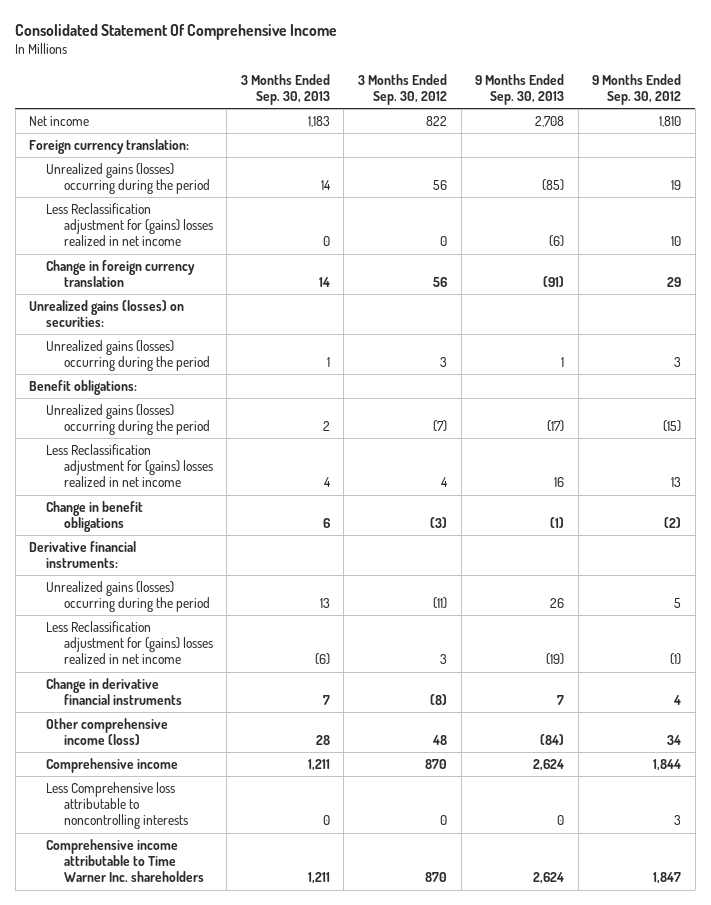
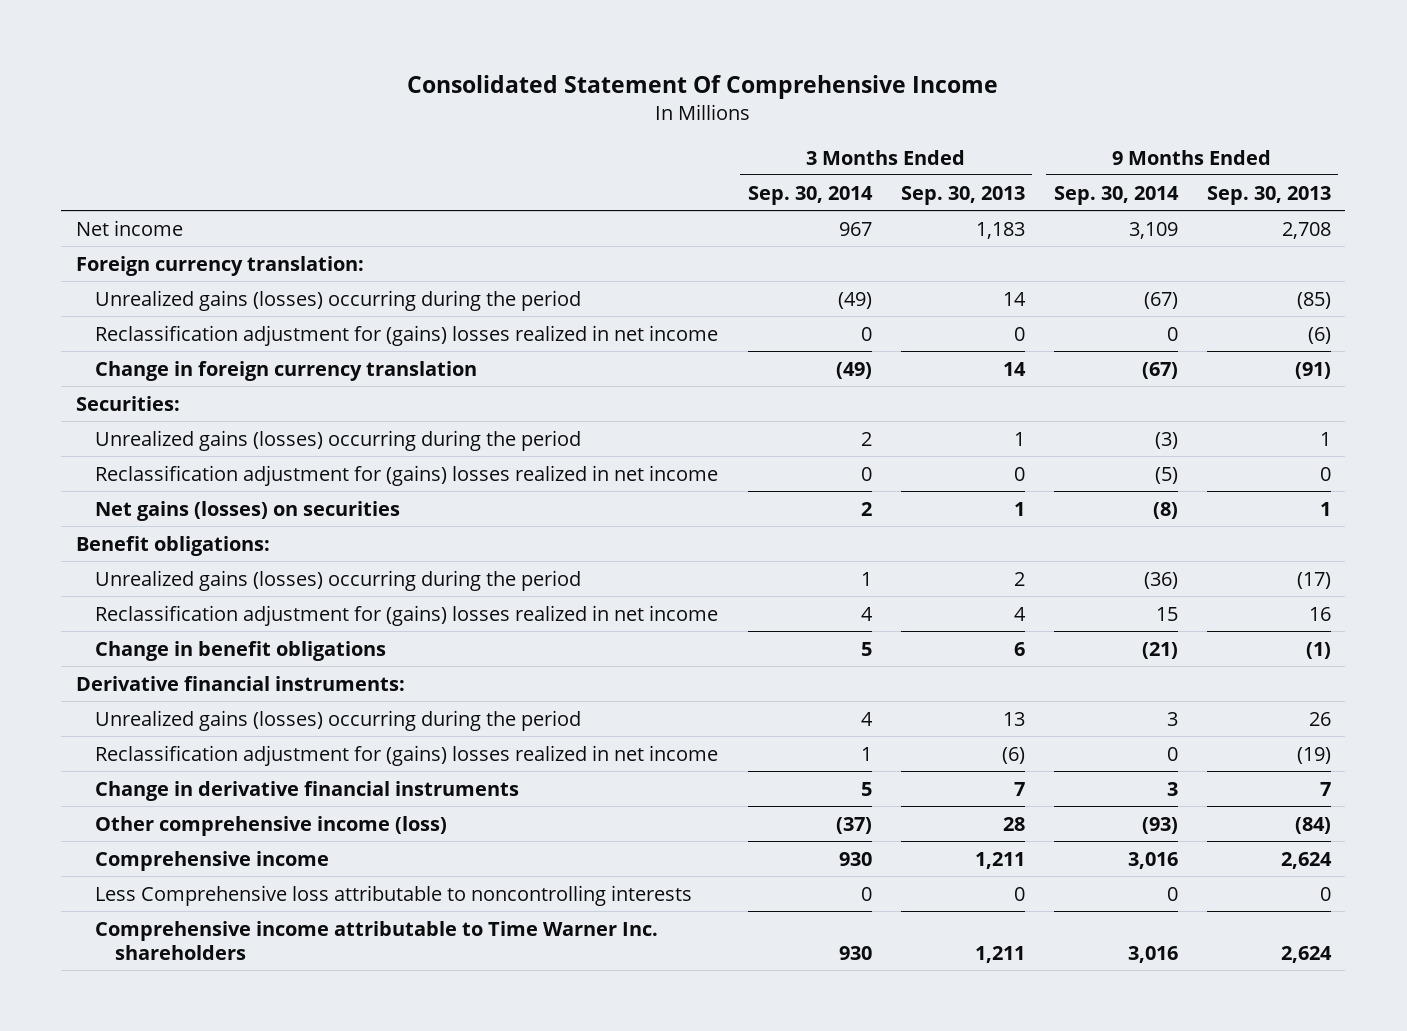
[357,73,447,106] 3 Months Ended Sep. 30, 2012 -> none
[592,73,682,106] 9 Months Ended Sep. 30, 2012 -> none
none -> [747,185,873,205] Sep. 30, 2014
none -> [1053,185,1179,205] Sep. 30, 2014
[46,203,213,247] Less Reclassification adjustment for (gains) losses realized in net income -> [95,324,719,346] Reclassification adjustment for (gains) losses realized in net income
[29,300,185,328] Unrealized gains (losses) on securities: -> [75,395,180,411] Securities:
none -> [95,464,719,486] Reclassification adjustment for (gains) losses realized in net income
none -> [95,500,401,521] Net gains (losses) on securities
[46,444,213,488] Less Reclassification adjustment for (gains) losses realized in net income -> [95,604,719,626] Reclassification adjustment for (gains) losses realized in net income
[46,621,213,665] Less Reclassification adjustment for (gains) losses realized in net income -> [95,744,719,766] Reclassification adjustment for (gains) losses realized in net income

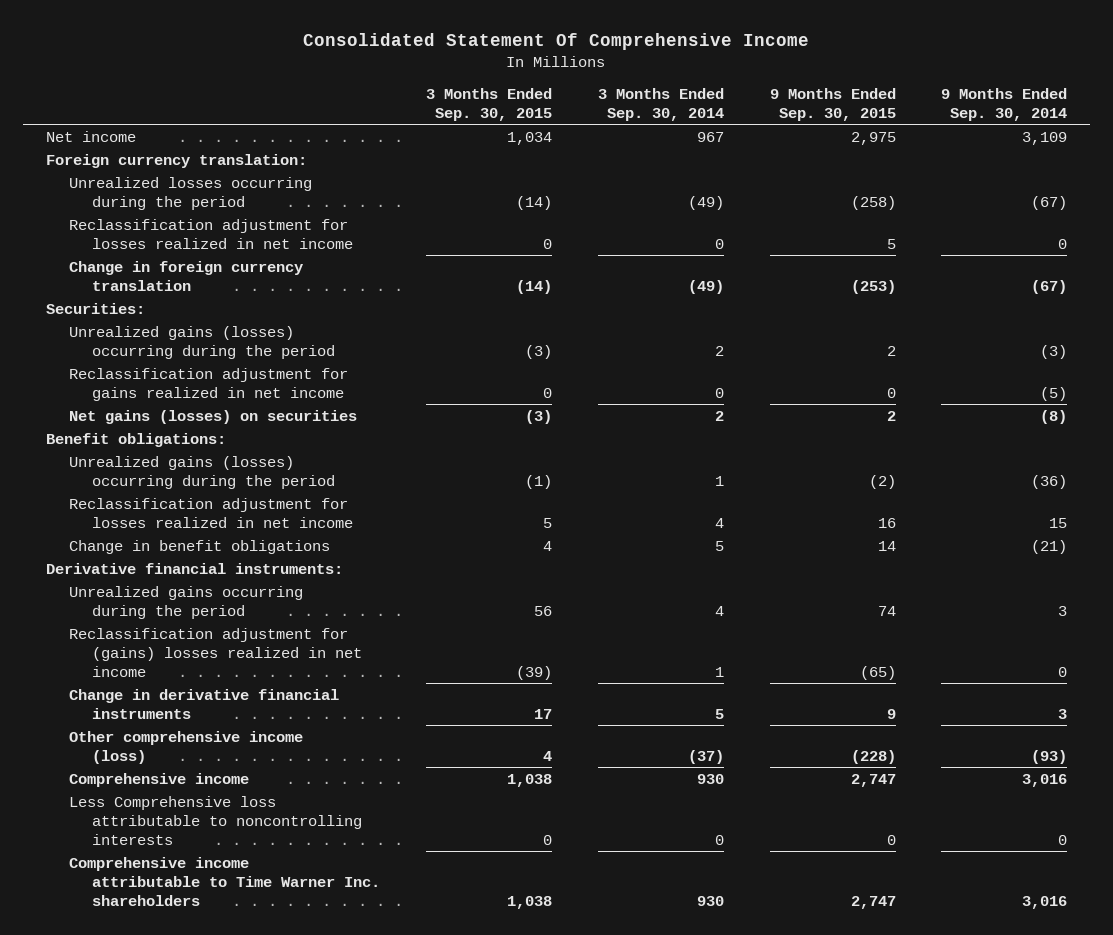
[900,185,1025,205] Sep. 30, 2013 -> none
[1206,185,1331,205] Sep. 30, 2013 -> none
none -> [426,87,553,121] 3 Months Ended Sep. 30, 2015
none -> [769,87,896,121] 9 Months Ended Sep. 30, 2015
[95,289,582,311] Unrealized gains (losses) occurring during the period -> [69,176,313,210] Unrealized losses occurring during the period
[95,324,719,346] Reclassification adjustment for (gains) losses realized in net income -> [69,218,354,249] Reclassification adjustment for losses realized in net income
[95,464,719,486] Reclassification adjustment for (gains) losses realized in net income -> [69,367,349,401] Reclassification adjustment for gains realized in net income
[95,604,719,626] Reclassification adjustment for (gains) losses realized in net income -> [69,497,354,528] Reclassification adjustment for losses realized in net income
[95,709,582,731] Unrealized gains (losses) occurring during the period -> [69,585,304,619] Unrealized gains occurring during the period

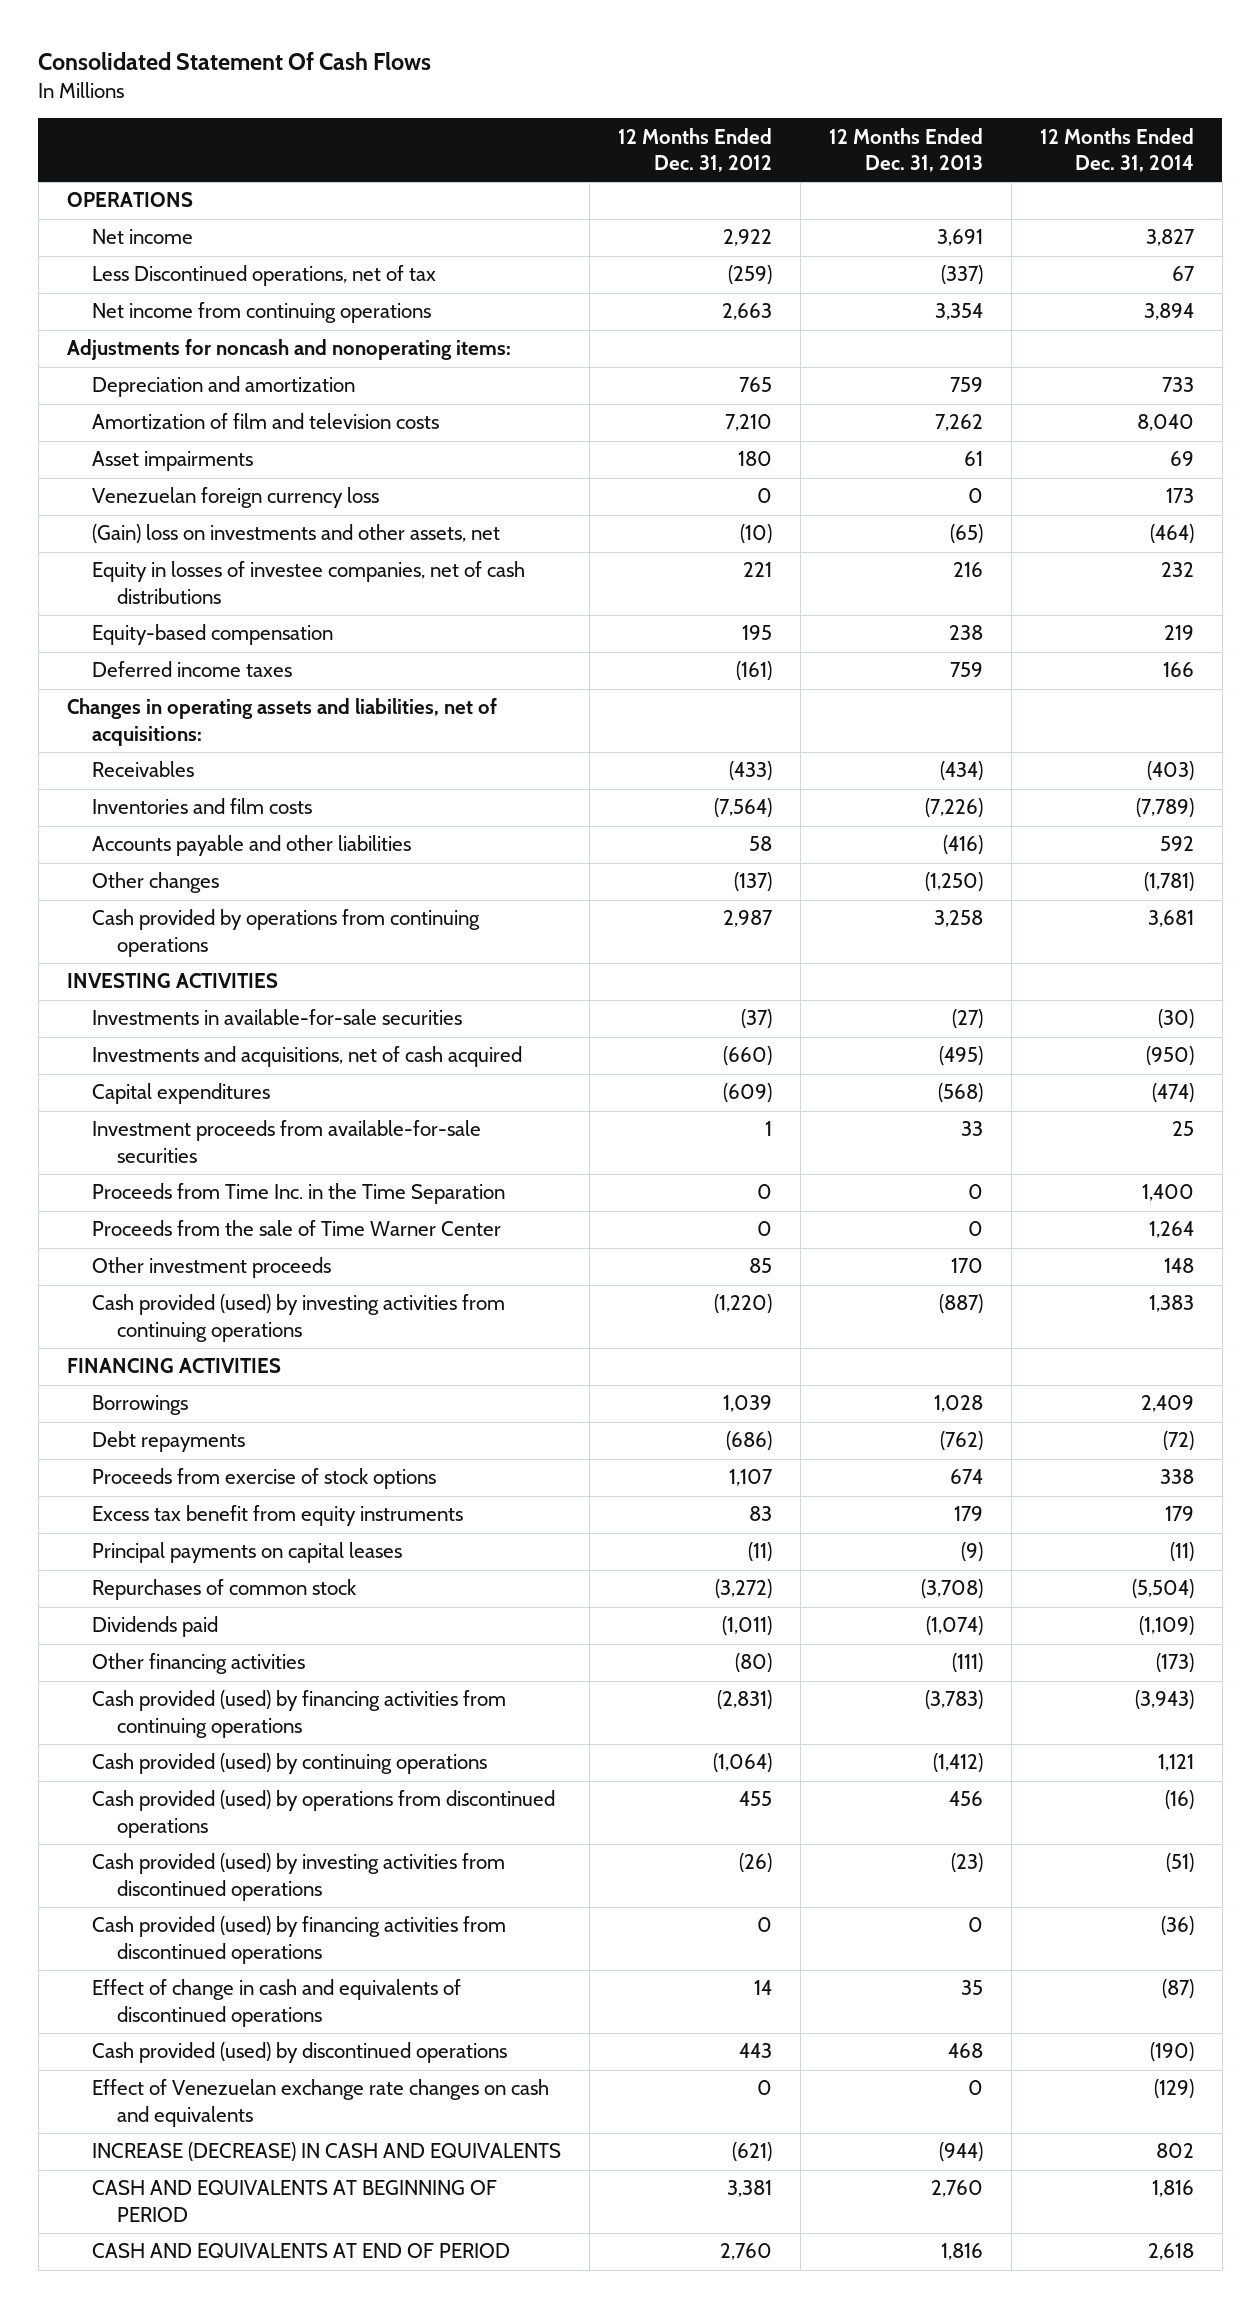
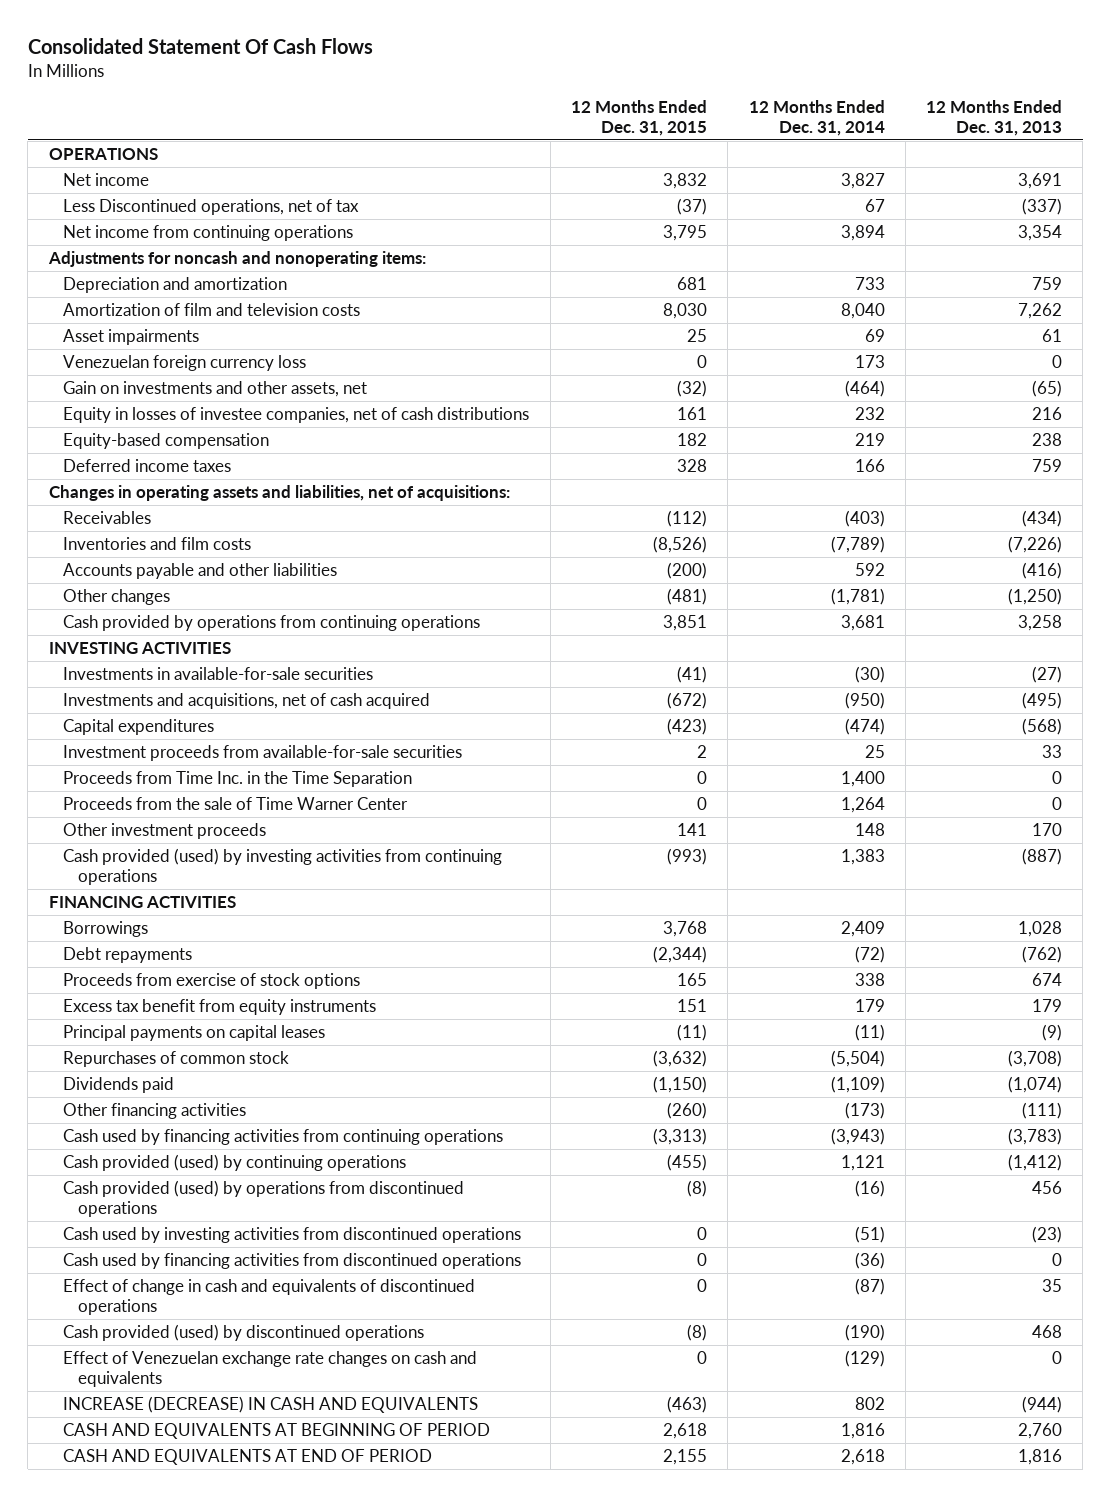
[617,127,772,173] 12 Months Ended Dec. 31, 2012 -> none
none -> [570,99,707,136] 12 Months Ended Dec. 31, 2015
[91,524,500,544] (Gain) loss on investments and other assets, net -> [63,381,368,398] Gain on investments and other assets, net
[91,1690,506,1738] Cash provided (used) by financing activities from continuing operations -> [63,1129,504,1146] Cash used by financing activities from continuing operations
[91,1853,505,1901] Cash provided (used) by investing activities from discontinued operations -> [63,1227,522,1244] Cash used by investing activities from discontinued operations
[91,1916,506,1964] Cash provided (used) by financing activities from discontinued operations -> [63,1253,522,1270] Cash used by financing activities from discontinued operations

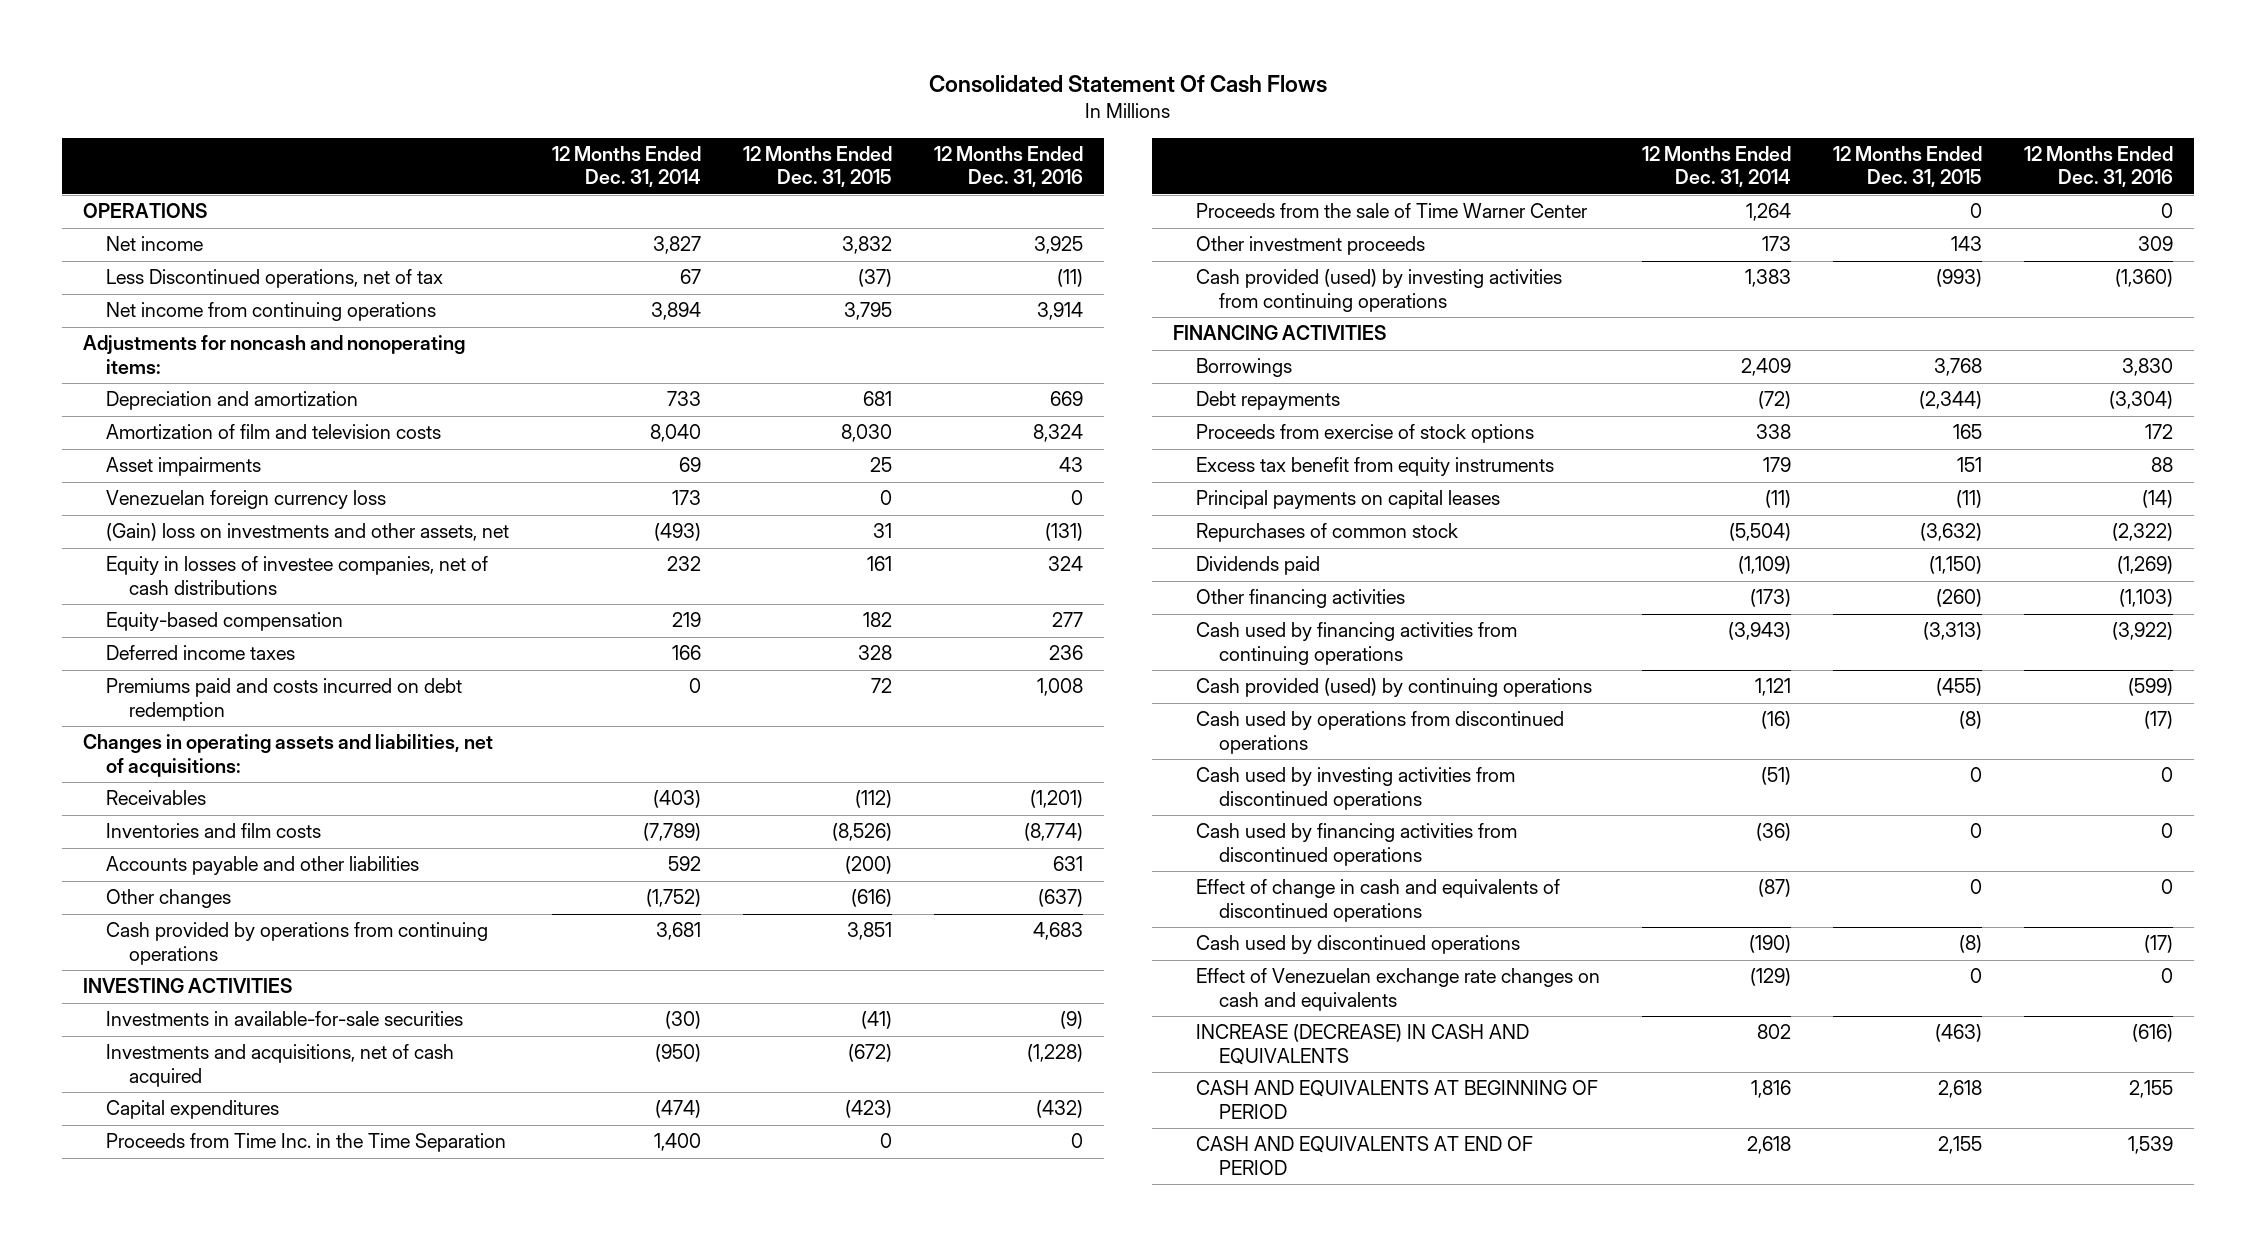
[926,99,1063,136] 12 Months Ended Dec. 31, 2013 -> none
none -> [933,146,1083,188] 12 Months Ended Dec. 31, 2016
[63,381,368,398] Gain on investments and other assets, net -> [105,523,509,542] (Gain) loss on investments and other assets, net
[676,380,707,398] (32) -> [872,523,892,539] 31
[844,380,885,398] (464) -> [653,523,701,542] (493)
none -> [105,678,462,721] Premiums paid and costs incurred on debt redemption
[666,588,707,606] (481) -> [850,889,892,908] (616)
[830,588,885,606] (1,781) -> [645,889,701,908] (1,752)
[63,745,463,762] Investment proceeds from available-for-sale securities -> none
[676,823,707,837] 141 -> [1951,236,1983,252] 143
[854,823,885,837] 148 -> [1762,236,1792,252] 173
[63,1180,465,1218] Cash provided (used) by operations from discontinued operations -> [1196,711,1565,754] Cash used by operations from discontinued operations
[63,1324,425,1342] Cash provided (used) by discontinued operations -> [1196,935,1521,955] Cash used by discontinued operations

